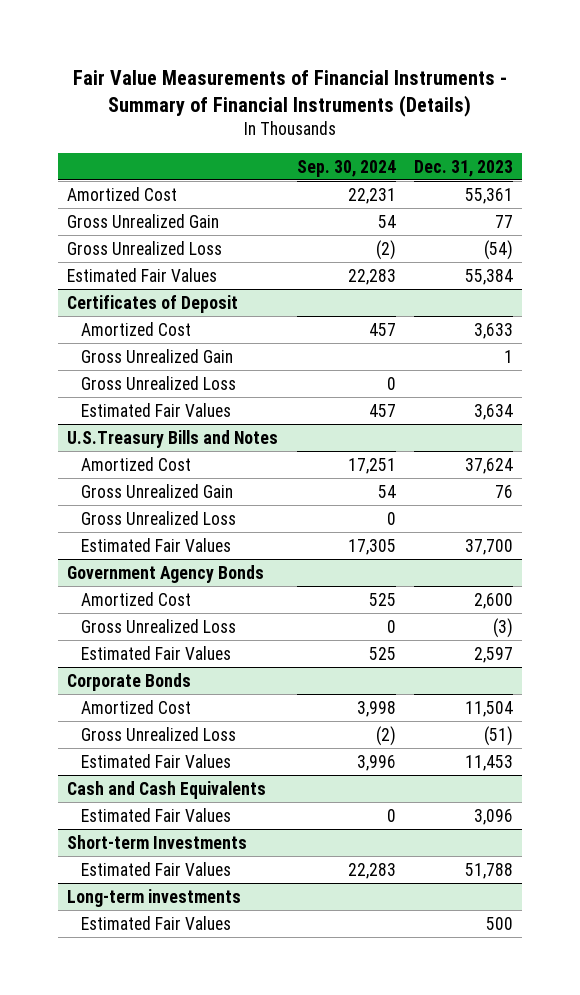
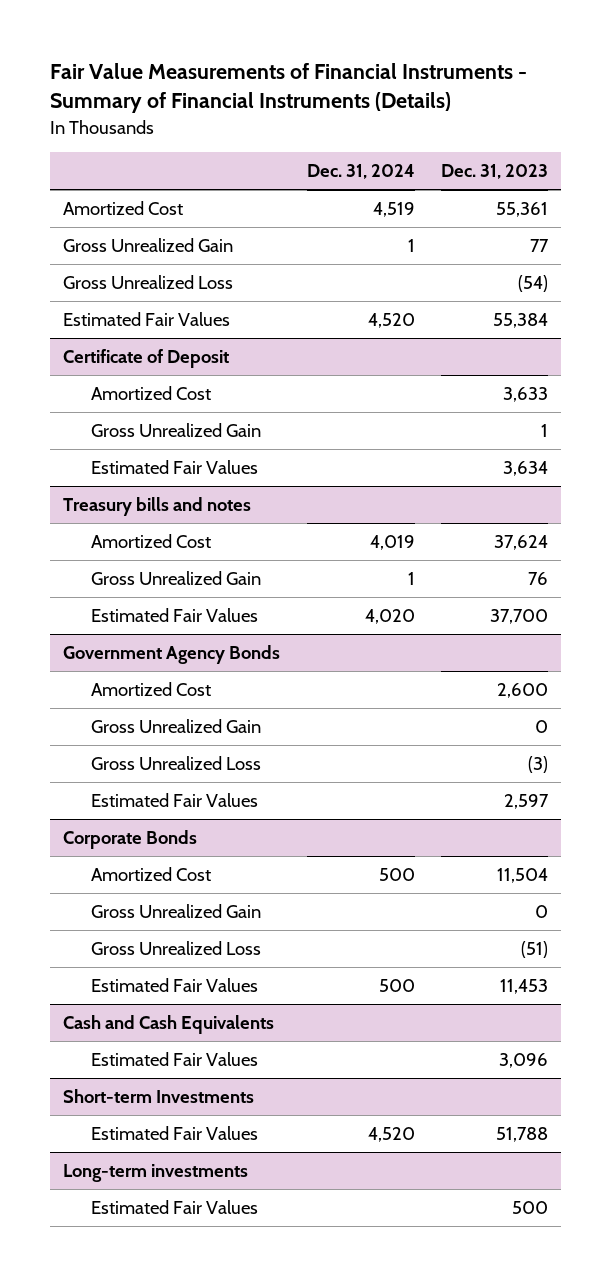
[296,159,396,177] Sep. 30, 2024 -> none
none -> [306,164,415,180] Dec. 31, 2024
[67,294,239,313] Certificates of Deposit -> [63,348,230,368] Certificate of Deposit
[81,375,237,390] Gross Unrealized Loss -> none
[67,429,279,448] U.S.Treasury Bills and Notes -> [63,496,252,516] Treasury bills and notes
[81,510,237,525] Gross Unrealized Loss -> none
none -> [90,718,261,733] Gross Unrealized Gain
none -> [90,903,261,918] Gross Unrealized Gain

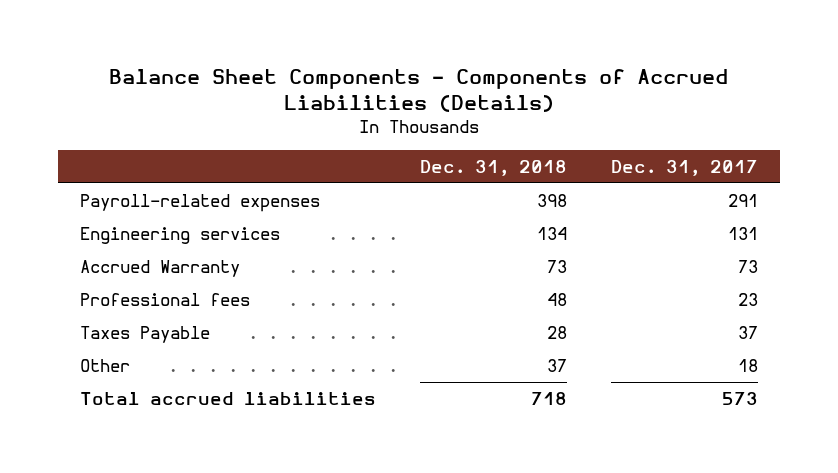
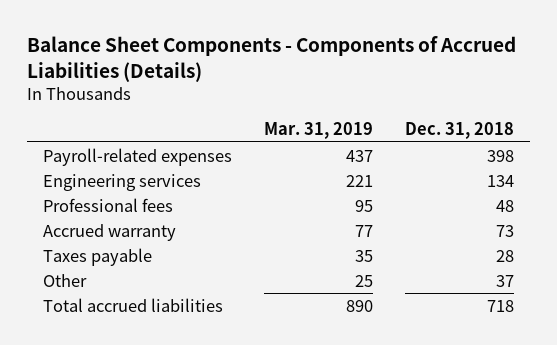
[611,159,759,176] Dec. 31, 2017 -> none
none -> [263,121,373,139] Mar. 31, 2019
[79,259,240,277] Accrued Warranty -> none
none -> [42,223,176,241] Accrued warranty
[79,325,210,343] Taxes Payable -> [42,247,152,266] Taxes payable

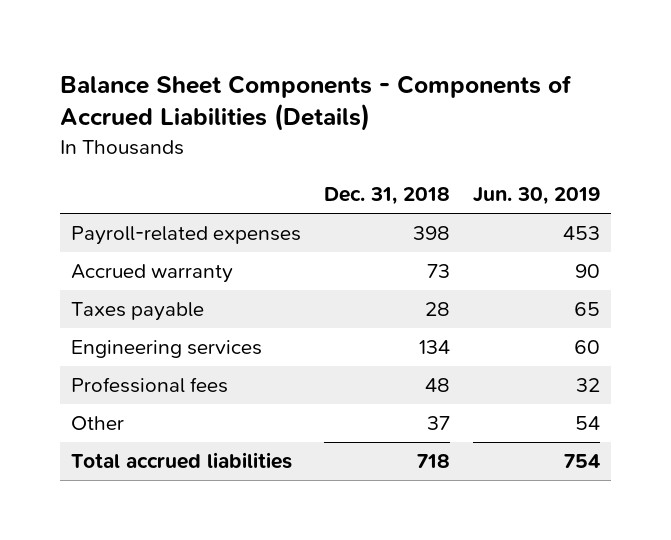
[263,121,373,139] Mar. 31, 2019 -> none
none -> [472,187,600,206] Jun. 30, 2019
[42,173,201,191] Engineering services -> [71,340,263,359] Engineering services
[42,197,173,212] Professional fees -> [71,377,229,394] Professional fees

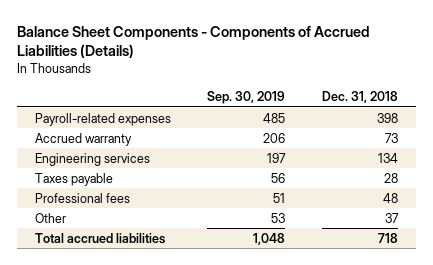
[472,187,600,206] Jun. 30, 2019 -> none
none -> [207,90,286,104] Sep. 30, 2019
[71,302,205,322] Taxes payable -> [35,172,114,186] Taxes payable

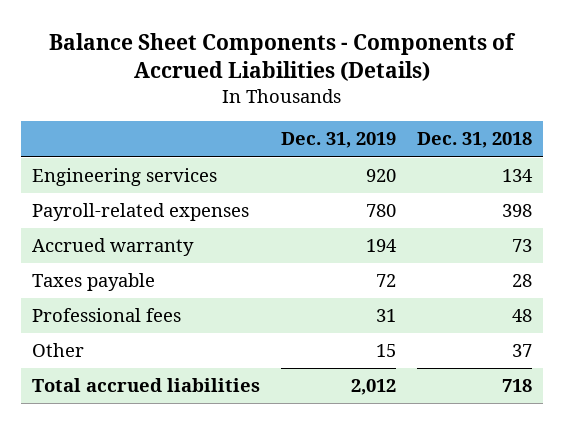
[207,90,286,104] Sep. 30, 2019 -> none
none -> [281,132,397,149] Dec. 31, 2019
[35,152,151,166] Engineering services -> [31,168,217,187] Engineering services

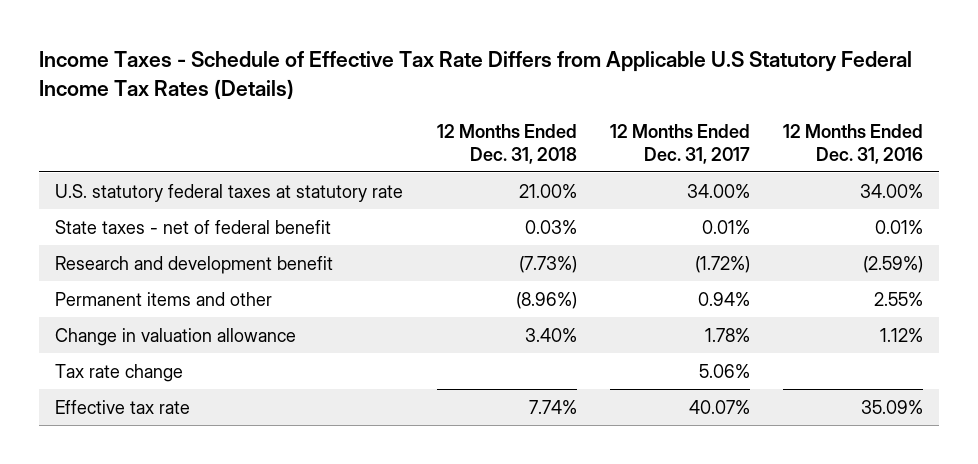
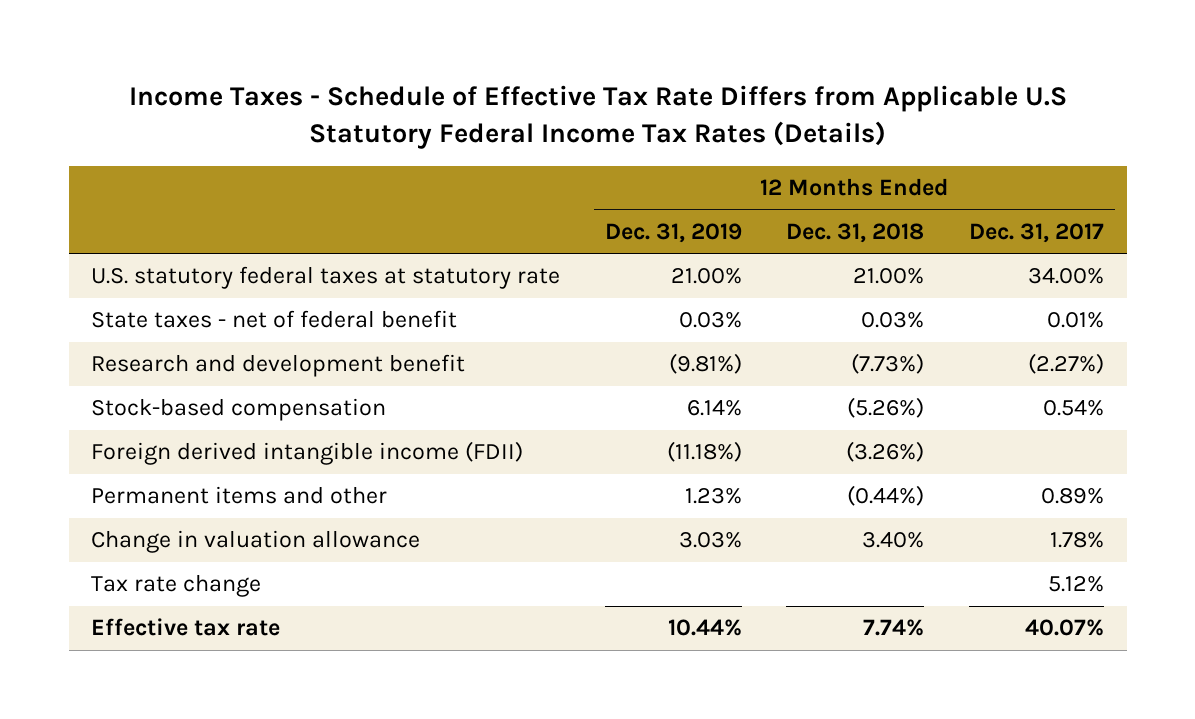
[782,124,923,164] 12 Months Ended Dec. 31, 2016 -> none
none -> [604,222,742,243] Dec. 31, 2019
[694,255,750,273] (1.72%) -> [1028,353,1105,375] (2.27%)
none -> [91,398,387,422] Stock-based compensation
none -> [91,441,524,466] Foreign derived intangible income (FDII)
[515,291,577,309] (8.96%) -> [847,485,925,507] (0.44%)
[697,291,750,306] 0.94% -> [1041,488,1105,505] 0.89%
[698,363,750,378] 5.06% -> [1048,576,1105,593] 5.12%

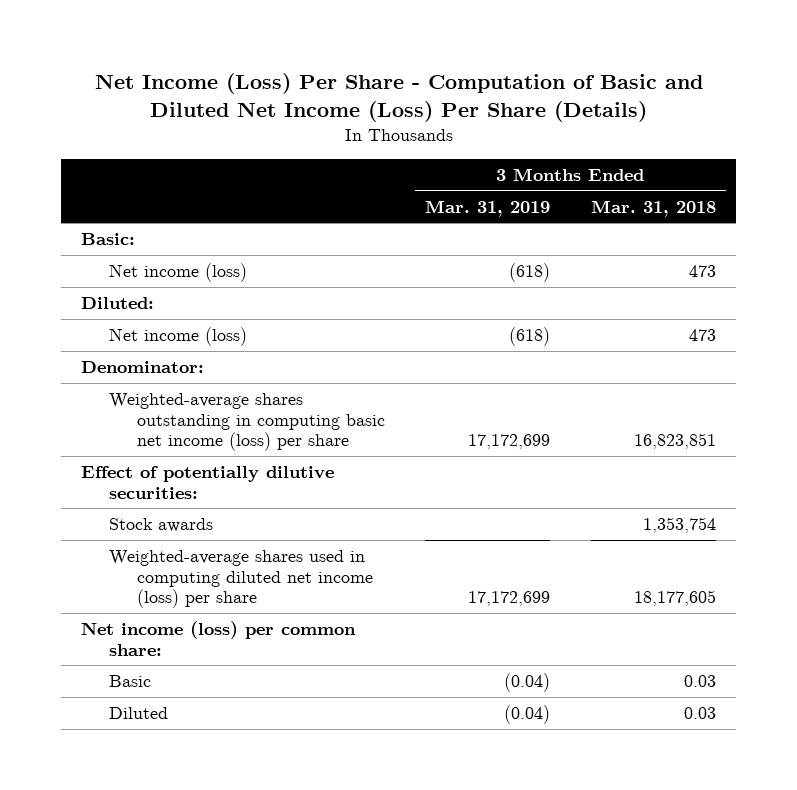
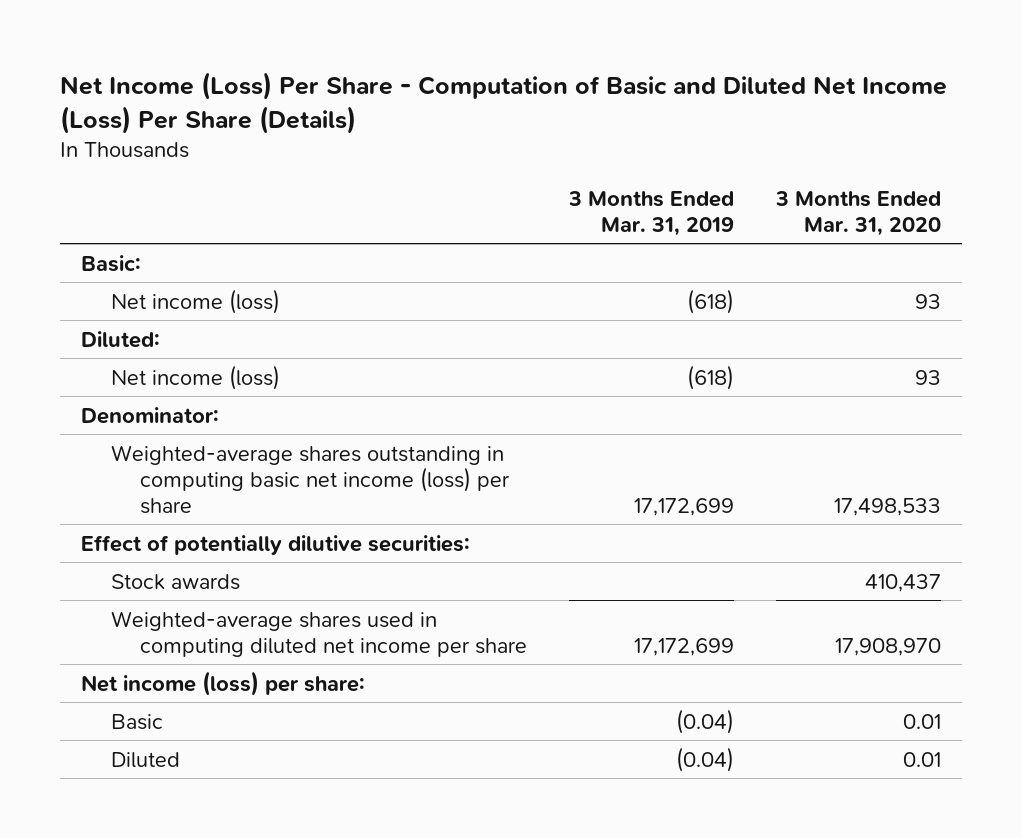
[590,199,716,217] Mar. 31, 2018 -> none
none -> [774,190,941,236] 3 Months Ended Mar. 31, 2020
[108,550,373,609] Weighted-average shares used in computing diluted net income (loss) per share -> [110,610,527,657] Weighted-average shares used in computing diluted net income per share
[81,621,357,656] Net income (loss) per common share: -> [81,670,366,696] Net income (loss) per share:

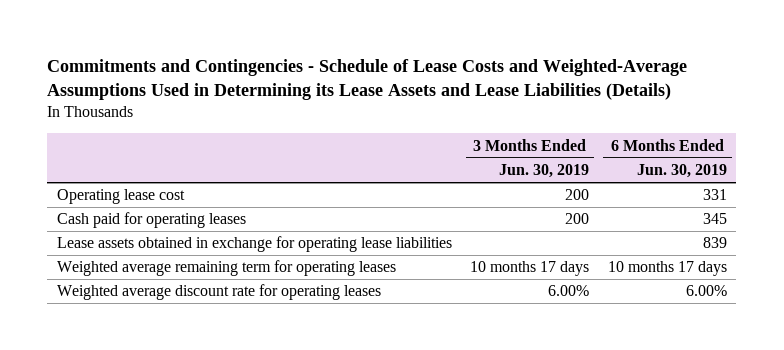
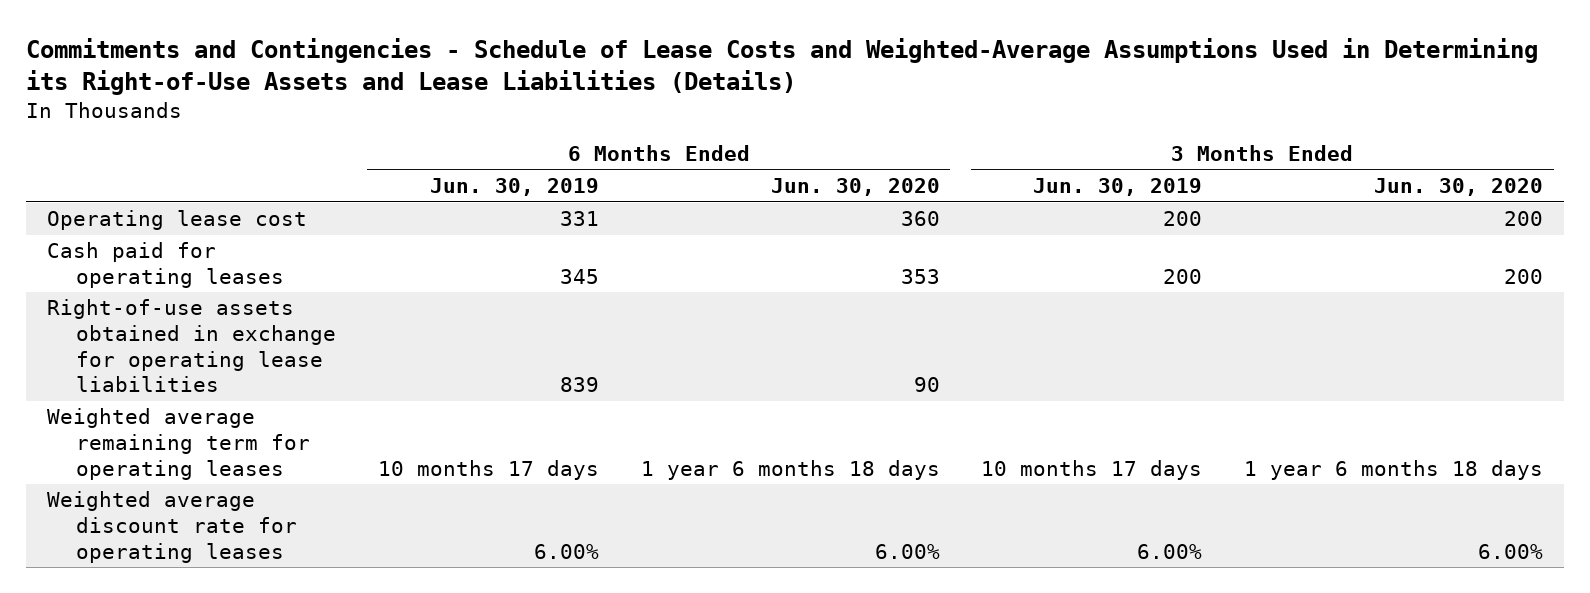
[47,58,688,101] Commitments and Contingencies - Schedule of Lease Costs and Weighted-Average Assumptions Used in Determining its Lease Assets and Lease Liabilities (Details) -> [26,37,1539,95] Commitments and Contingencies - Schedule of Lease Costs and Weighted-Average Assumptions Used in Determining its Right-of-Use Assets and Lease Liabilities (Details)
none -> [770,178,940,197] Jun. 30, 2020
none -> [1374,178,1544,197] Jun. 30, 2020
[56,236,452,253] Lease assets obtained in exchange for operating lease liabilities -> [47,299,336,393] Right-of-use assets obtained in exchange for operating lease liabilities

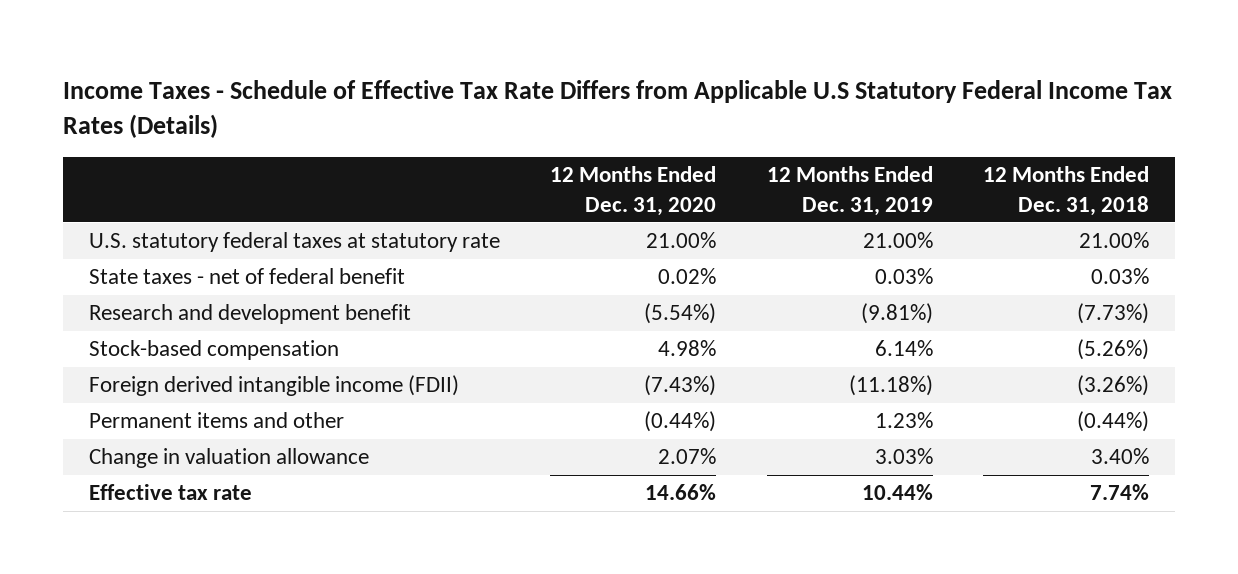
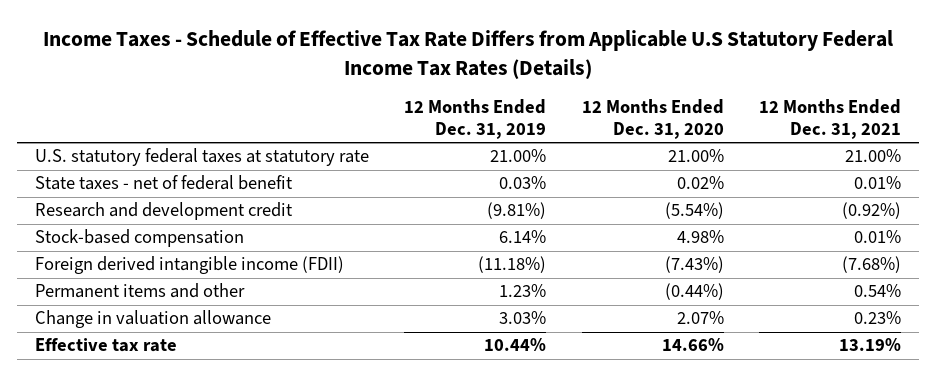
[983,166,1150,216] 12 Months Ended Dec. 31, 2018 -> none
none -> [758,99,901,140] 12 Months Ended Dec. 31, 2021
[88,304,411,325] Research and development benefit -> [35,202,294,221] Research and development credit

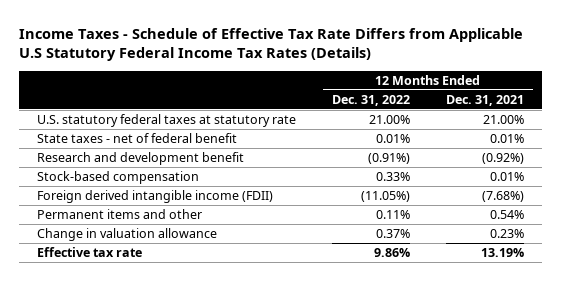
[404,99,547,140] 12 Months Ended Dec. 31, 2019 -> none
[581,99,724,140] 12 Months Ended Dec. 31, 2020 -> none
none -> [332,94,411,106] Dec. 31, 2022
[35,202,294,221] Research and development credit -> [36,152,244,166] Research and development benefit

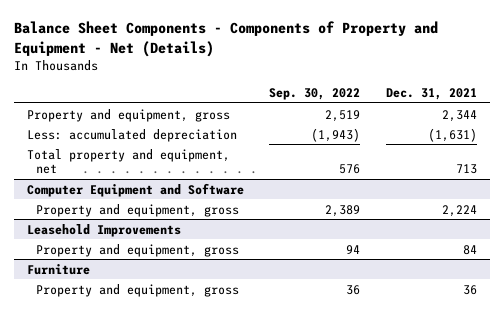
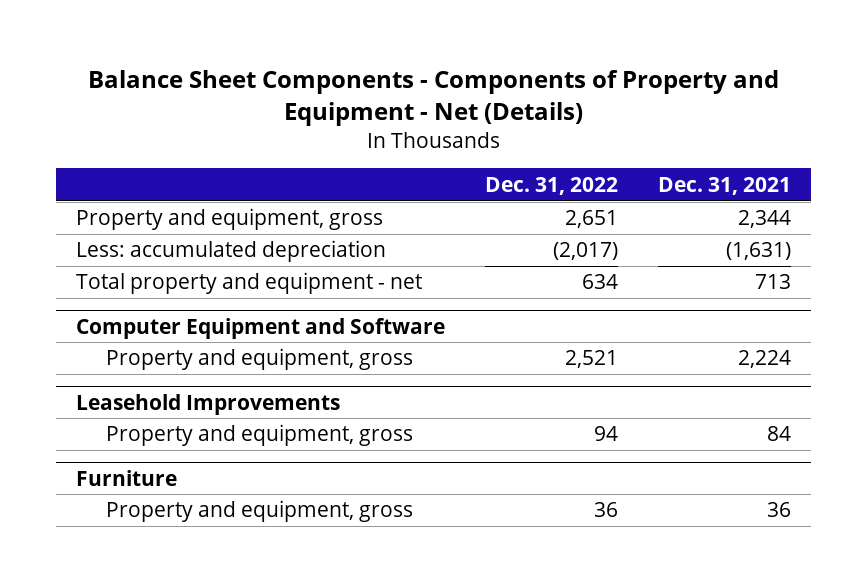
[269,88,361,101] Sep. 30, 2022 -> none
none -> [485,176,619,195] Dec. 31, 2022
[26,148,230,175] Total property and equipment, net -> [76,272,423,295] Total property and equipment - net

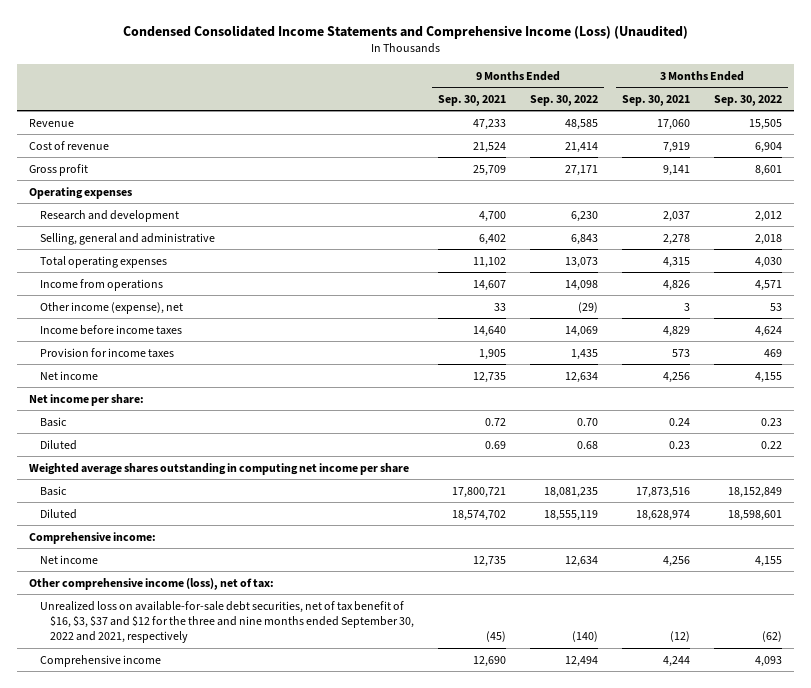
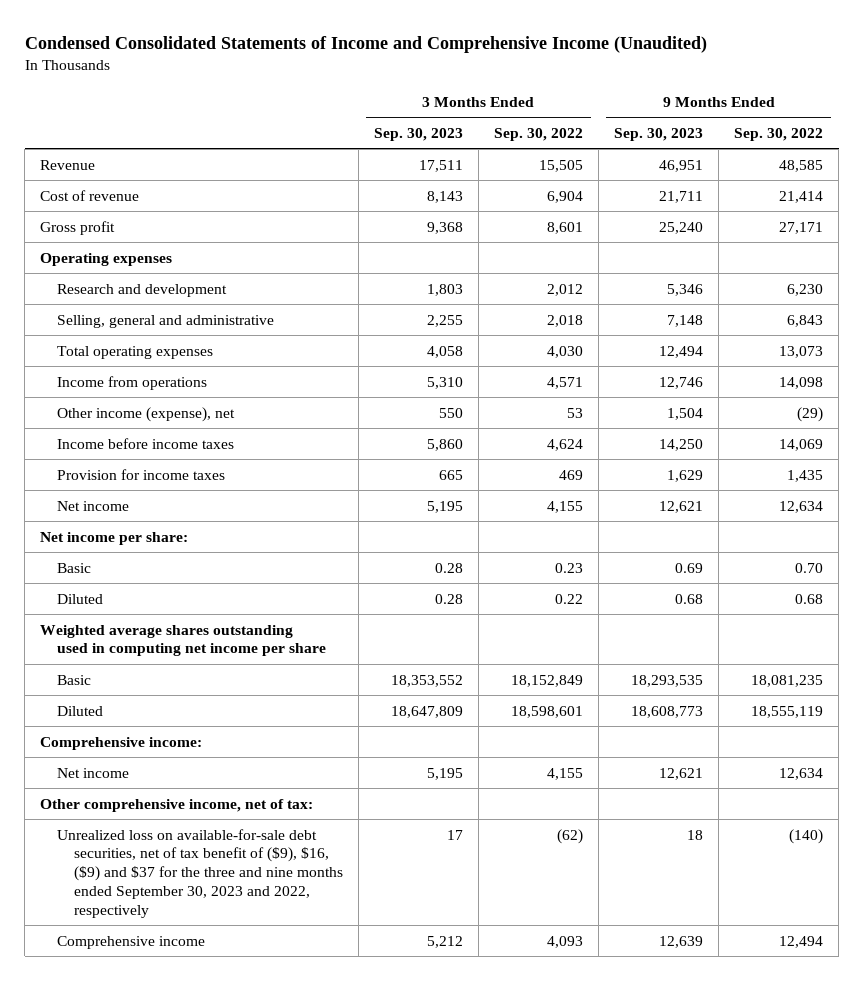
[122,24,688,39] Condensed Consolidated Income Statements and Comprehensive Income (Loss) (Unaudited) -> [24,36,707,54] Condensed Consolidated Statements of Income and Comprehensive Income (Unaudited)
[438,94,507,106] Sep. 30, 2021 -> none
[622,94,691,106] Sep. 30, 2021 -> none
none -> [373,127,463,141] Sep. 30, 2023
none -> [613,127,703,141] Sep. 30, 2023
[28,462,409,475] Weighted average shares outstanding in computing net income per share -> [40,624,326,657] Weighted average shares outstanding used in computing net income per share
[28,577,274,590] Other comprehensive income (loss), net of tax: -> [40,798,314,812] Other comprehensive income, net of tax:
[39,600,415,644] Unrealized loss on available-for-sale debt securities, net of tax benefit of $16, $3, $37 and $12 for the three and nine months ended September 30, 2022 and 2021, respectively -> [56,828,343,918] Unrealized loss on available-for-sale debt securities, net of tax benefit of ($9), $16, ($9) and $37 for the three and nine months ended September 30, 2023 and 2022, respectively

